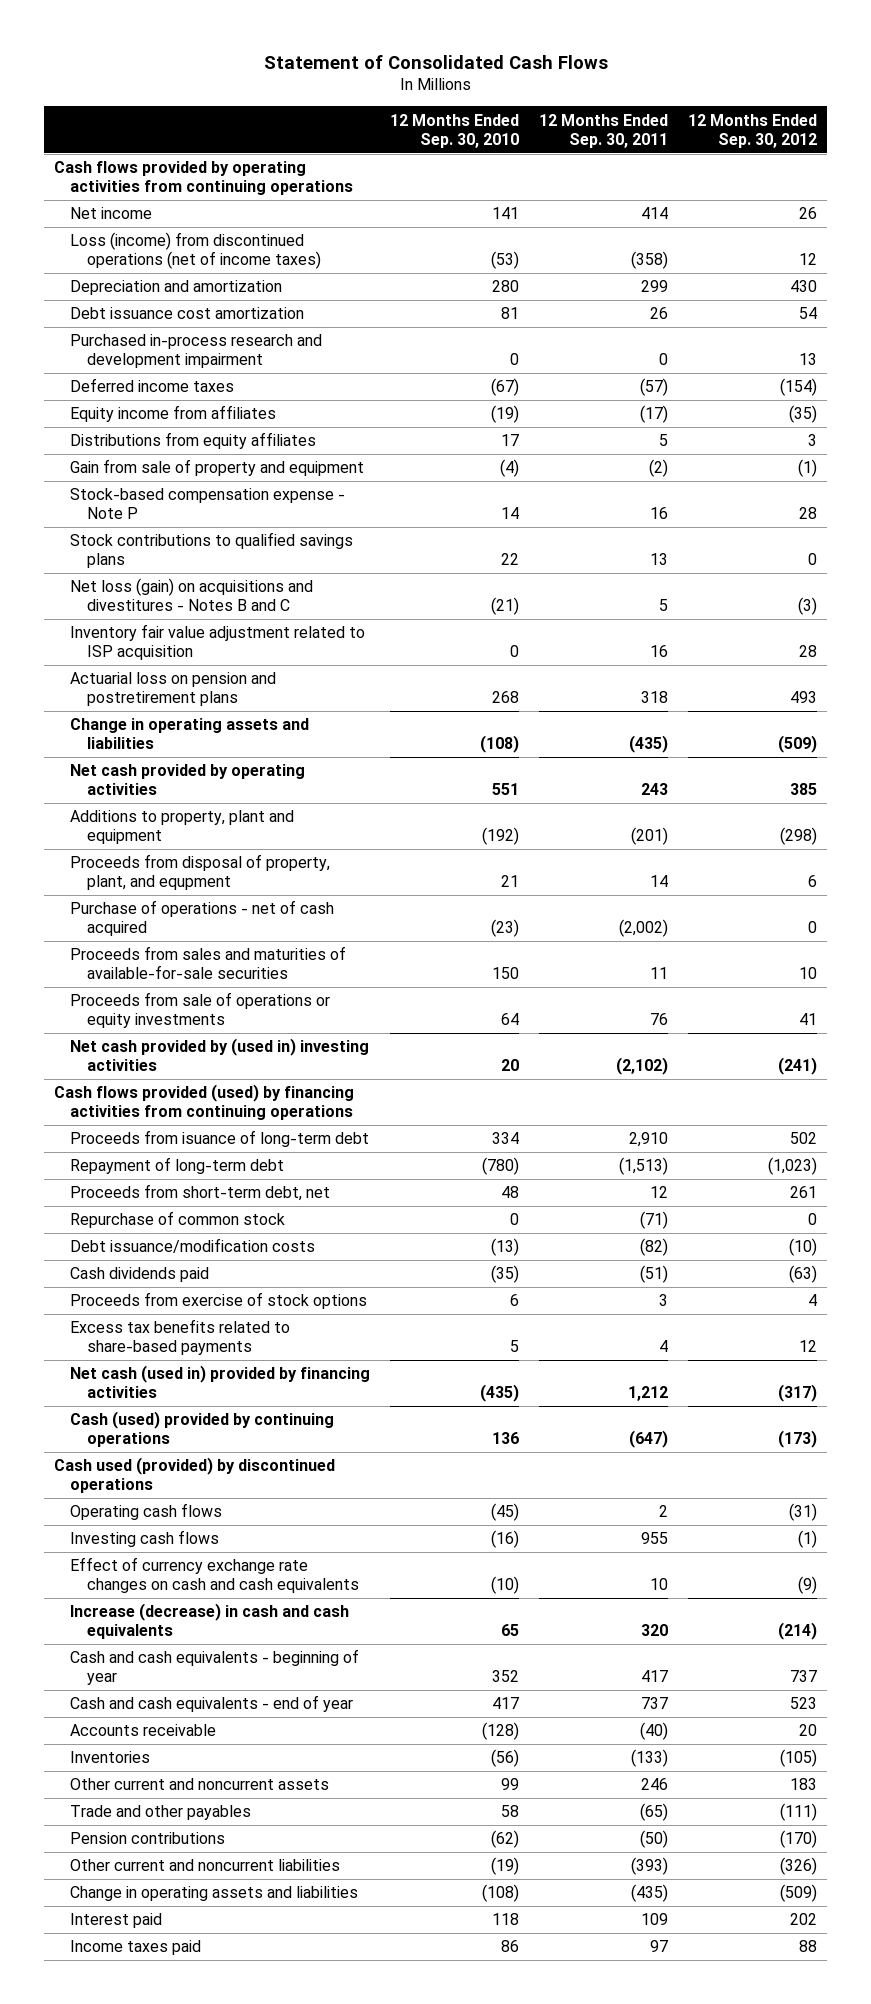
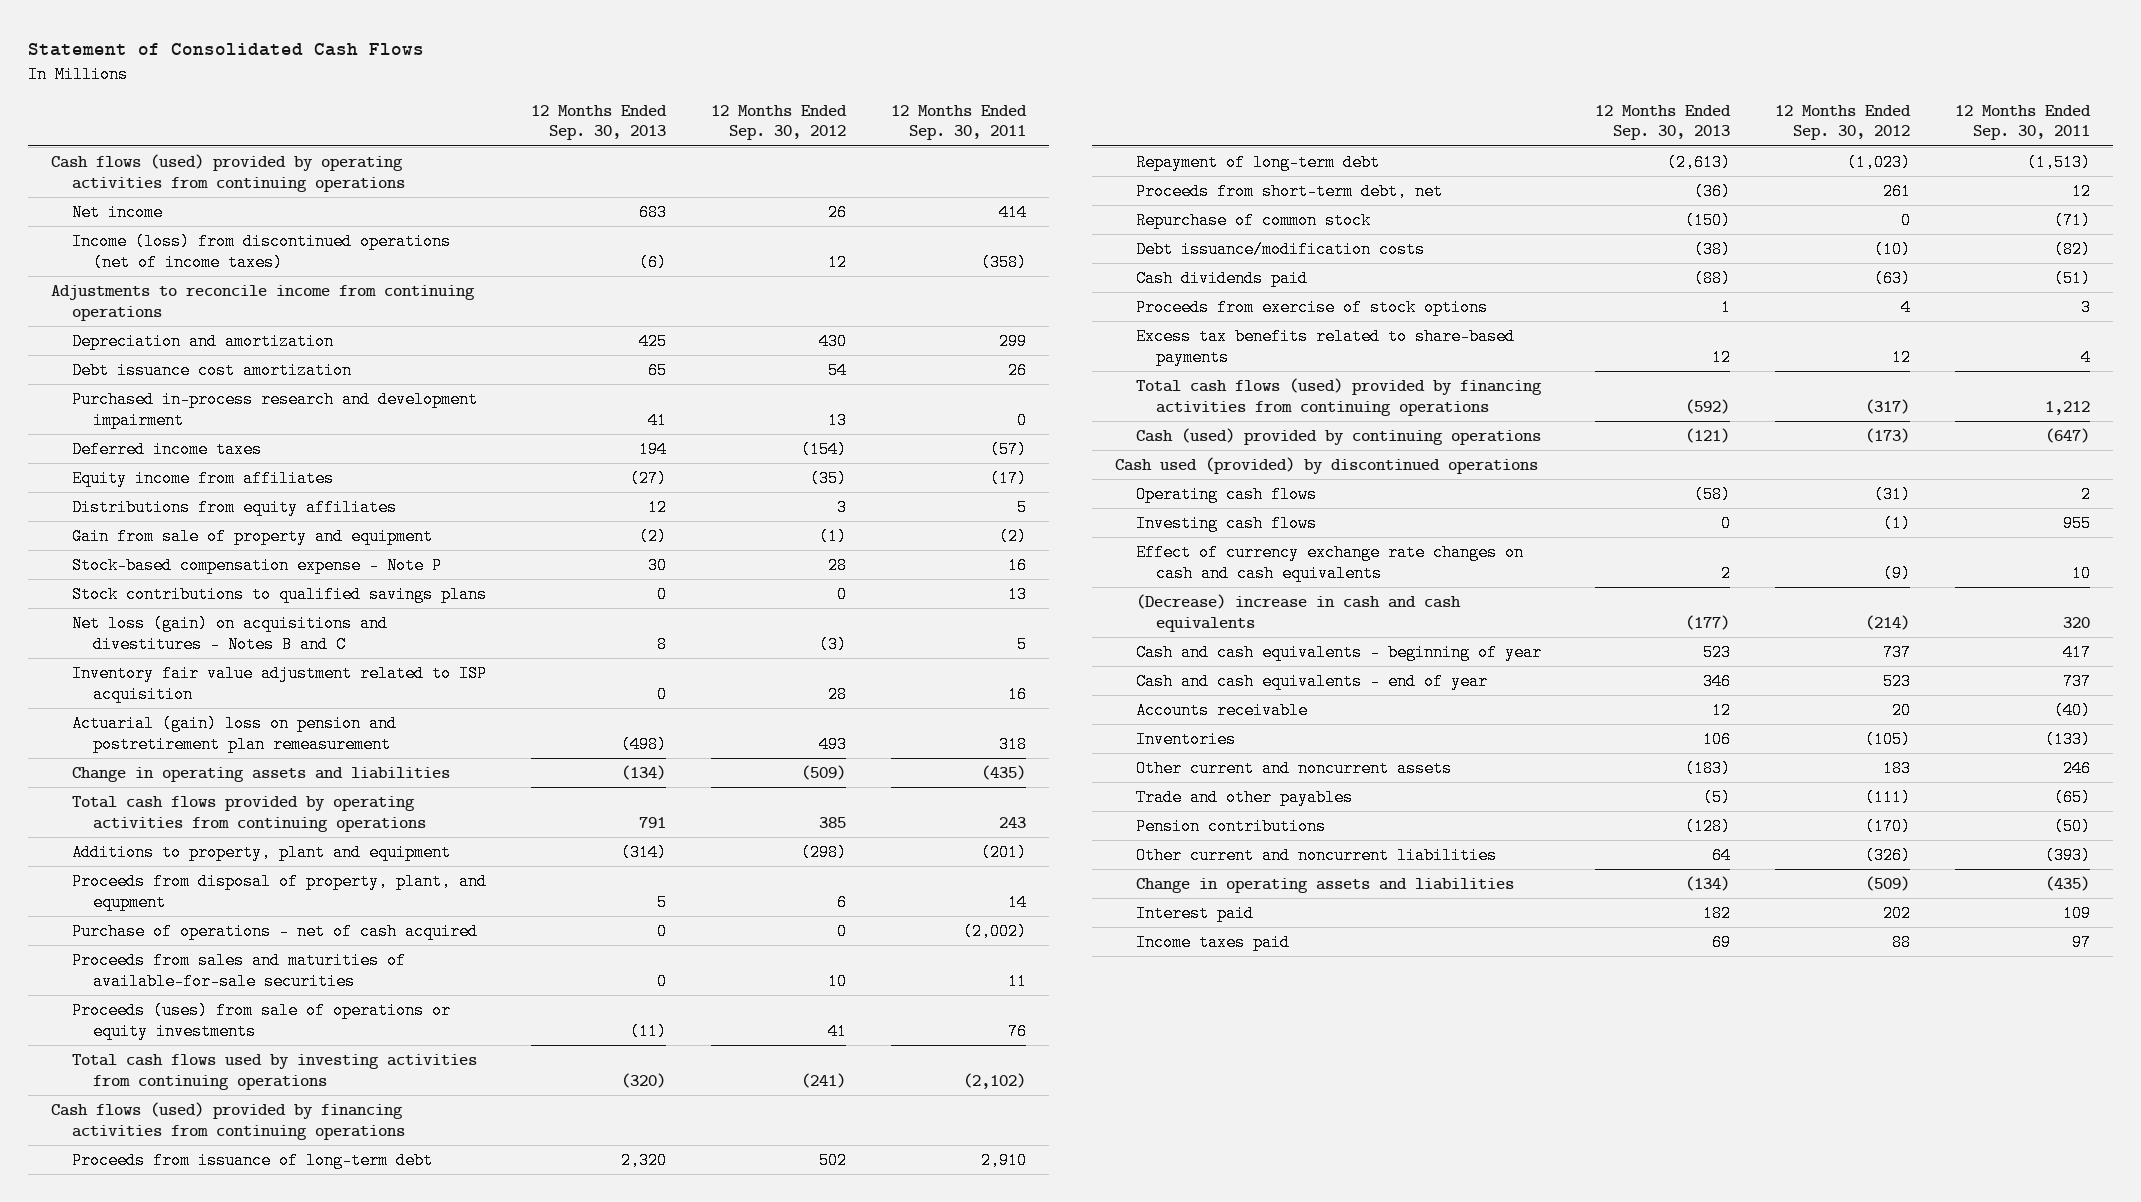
[390,113,520,148] 12 Months Ended Sep. 30, 2010 -> none
none -> [531,104,668,141] 12 Months Ended Sep. 30, 2013
[53,161,354,196] Cash flows provided by operating activities from continuing operations -> [51,153,405,192] Cash flows (used) provided by operating activities from continuing operations
[70,232,321,270] Loss (income) from discontinued operations (net of income taxes) -> [71,232,451,271] Income (loss) from discontinued operations (net of income taxes)
none -> [51,284,476,321] Adjustments to reconcile income from continuing operations
[70,672,277,707] Actuarial loss on pension and postretirement plans -> [71,714,397,753] Actuarial (gain) loss on pension and postretirement plan remeasurement
[70,764,306,796] Net cash provided by operating activities -> [71,795,426,832] Total cash flows provided by operating activities from continuing operations
[70,992,331,1029] Proceeds from sale of operations or equity investments -> [71,1001,451,1040] Proceeds (uses) from sale of operations or equity investments
[70,1038,370,1072] Net cash provided by (used in) investing activities -> [71,1053,477,1090] Total cash flows used by investing activities from continuing operations
[53,1084,354,1121] Cash flows provided (used) by financing activities from continuing operations -> [51,1101,405,1140] Cash flows (used) provided by financing activities from continuing operations
[70,1130,370,1148] Proceeds from isuance of long-term debt -> [71,1151,433,1169] Proceeds from issuance of long-term debt
[70,1365,371,1399] Net cash (used in) provided by financing activities -> [1135,377,1542,416] Total cash flows (used) provided by financing activities from continuing operations
[70,1603,350,1640] Increase (decrease) in cash and cash equivalents -> [1135,593,1461,632] (Decrease) increase in cash and cash equivalents

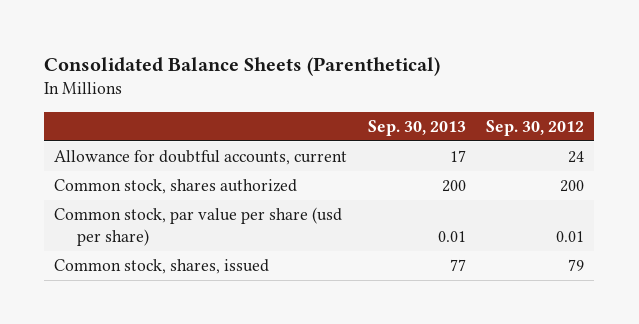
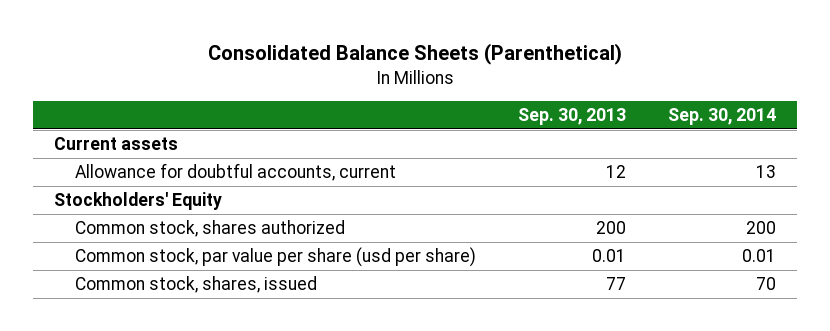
[486,119,585,136] Sep. 30, 2012 -> none
none -> [667,108,776,126] Sep. 30, 2014
none -> [54,137,179,151] Current assets
[449,150,466,163] 17 -> [605,165,626,179] 12
none -> [54,192,223,211] Stockholders' Equity

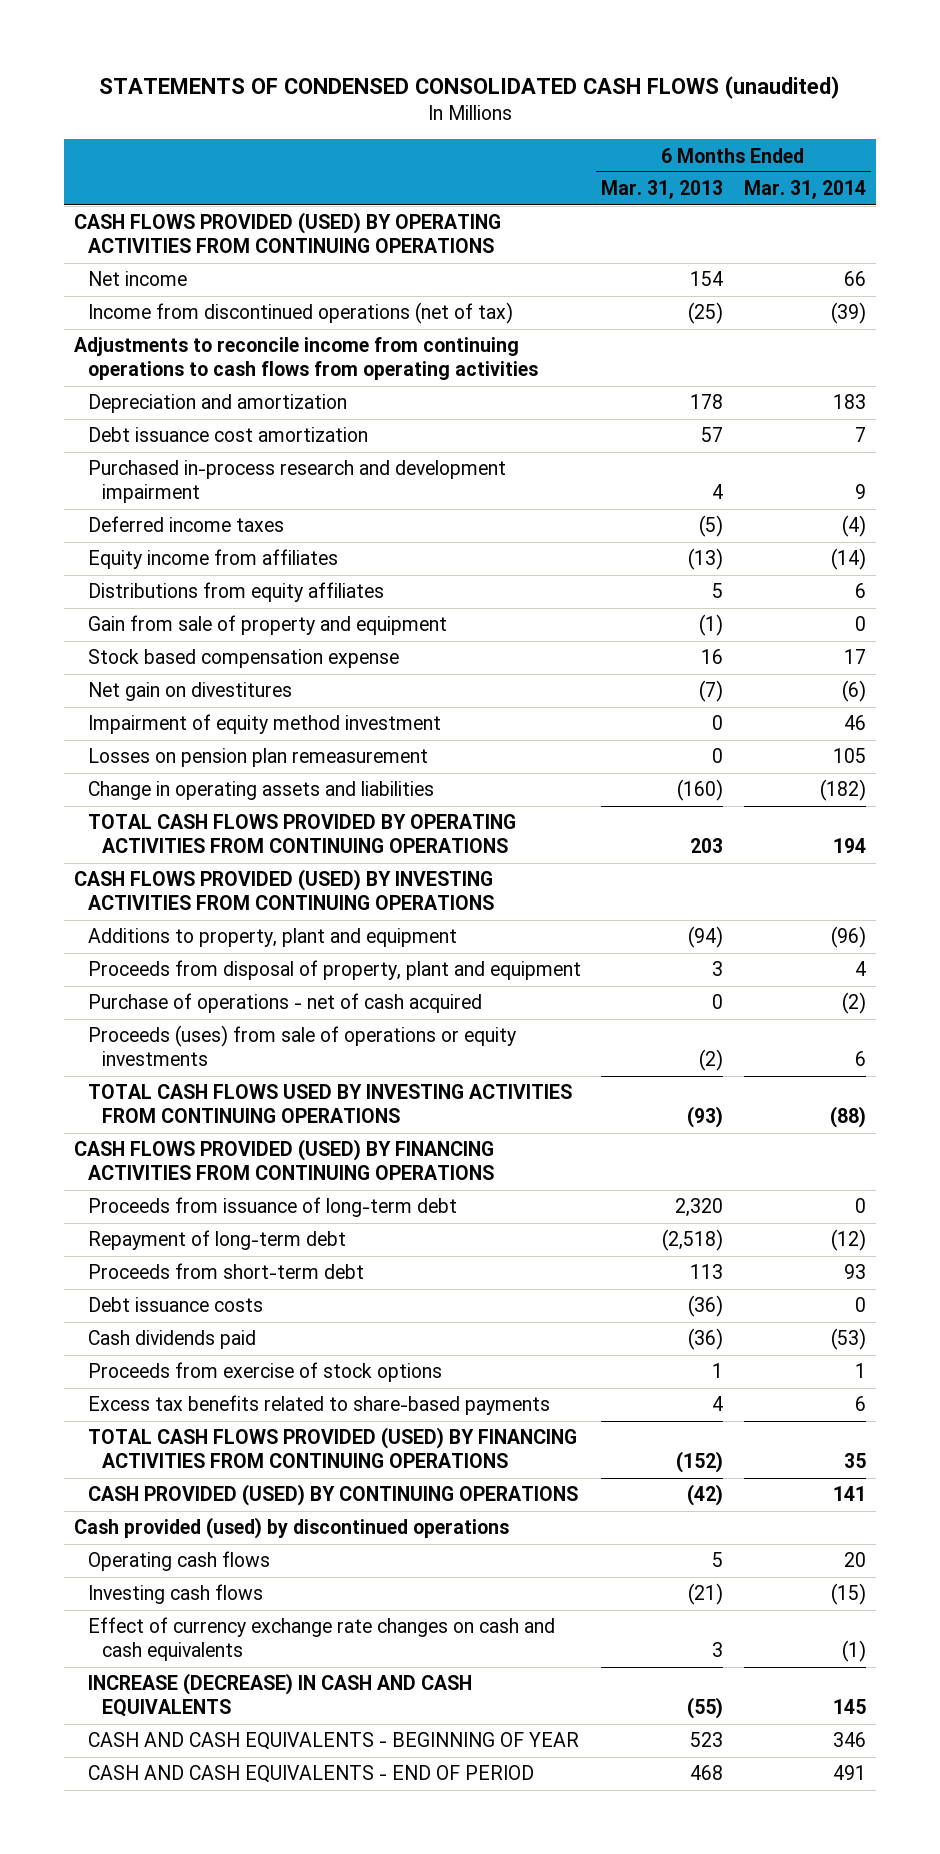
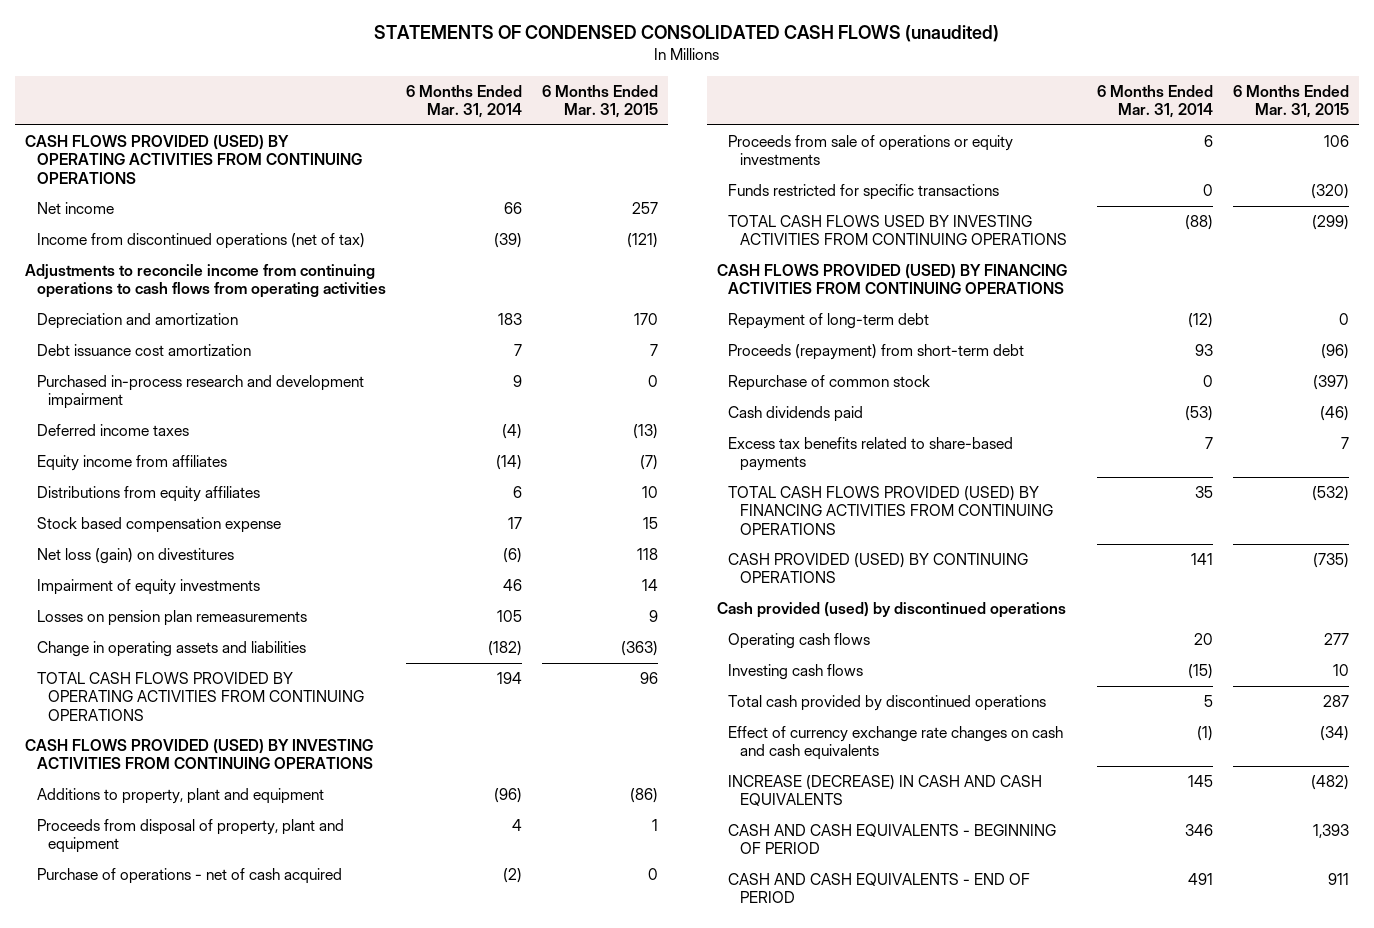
[601,180,724,200] Mar. 31, 2013 -> none
none -> [541,84,658,119] 6 Months Ended Mar. 31, 2015
[88,615,448,636] Gain from sale of property and equipment -> none
[88,682,293,702] Net gain on divestitures -> [36,547,234,564] Net loss (gain) on divestitures
[88,714,442,735] Impairment of equity method investment -> [36,578,260,595] Impairment of equity investments
[88,748,429,768] Losses on pension plan remeasurement -> [36,609,307,626] Losses on pension plan remeasurements
[88,1025,517,1067] Proceeds (uses) from sale of operations or equity investments -> [728,134,1014,166] Proceeds from sale of operations or equity investments
none -> [728,183,1000,200] Funds restricted for specific transactions
[88,1197,458,1218] Proceeds from issuance of long-term debt -> none
[88,1297,264,1313] Debt issuance costs -> none
[88,1263,365,1280] Proceeds from short-term debt -> [728,343,1025,360] Proceeds (repayment) from short-term debt
none -> [728,374,931,391] Repurchase of common stock
[88,1362,443,1383] Proceeds from exercise of stock options -> none
[854,1396,866,1412] 6 -> [1205,436,1214,449] 7
none -> [728,694,1047,711] Total cash provided by discontinued operations
[88,1732,580,1751] CASH AND CASH EQUIVALENTS - BEGINNING OF YEAR -> [728,823,1057,855] CASH AND CASH EQUIVALENTS - BEGINNING OF PERIOD

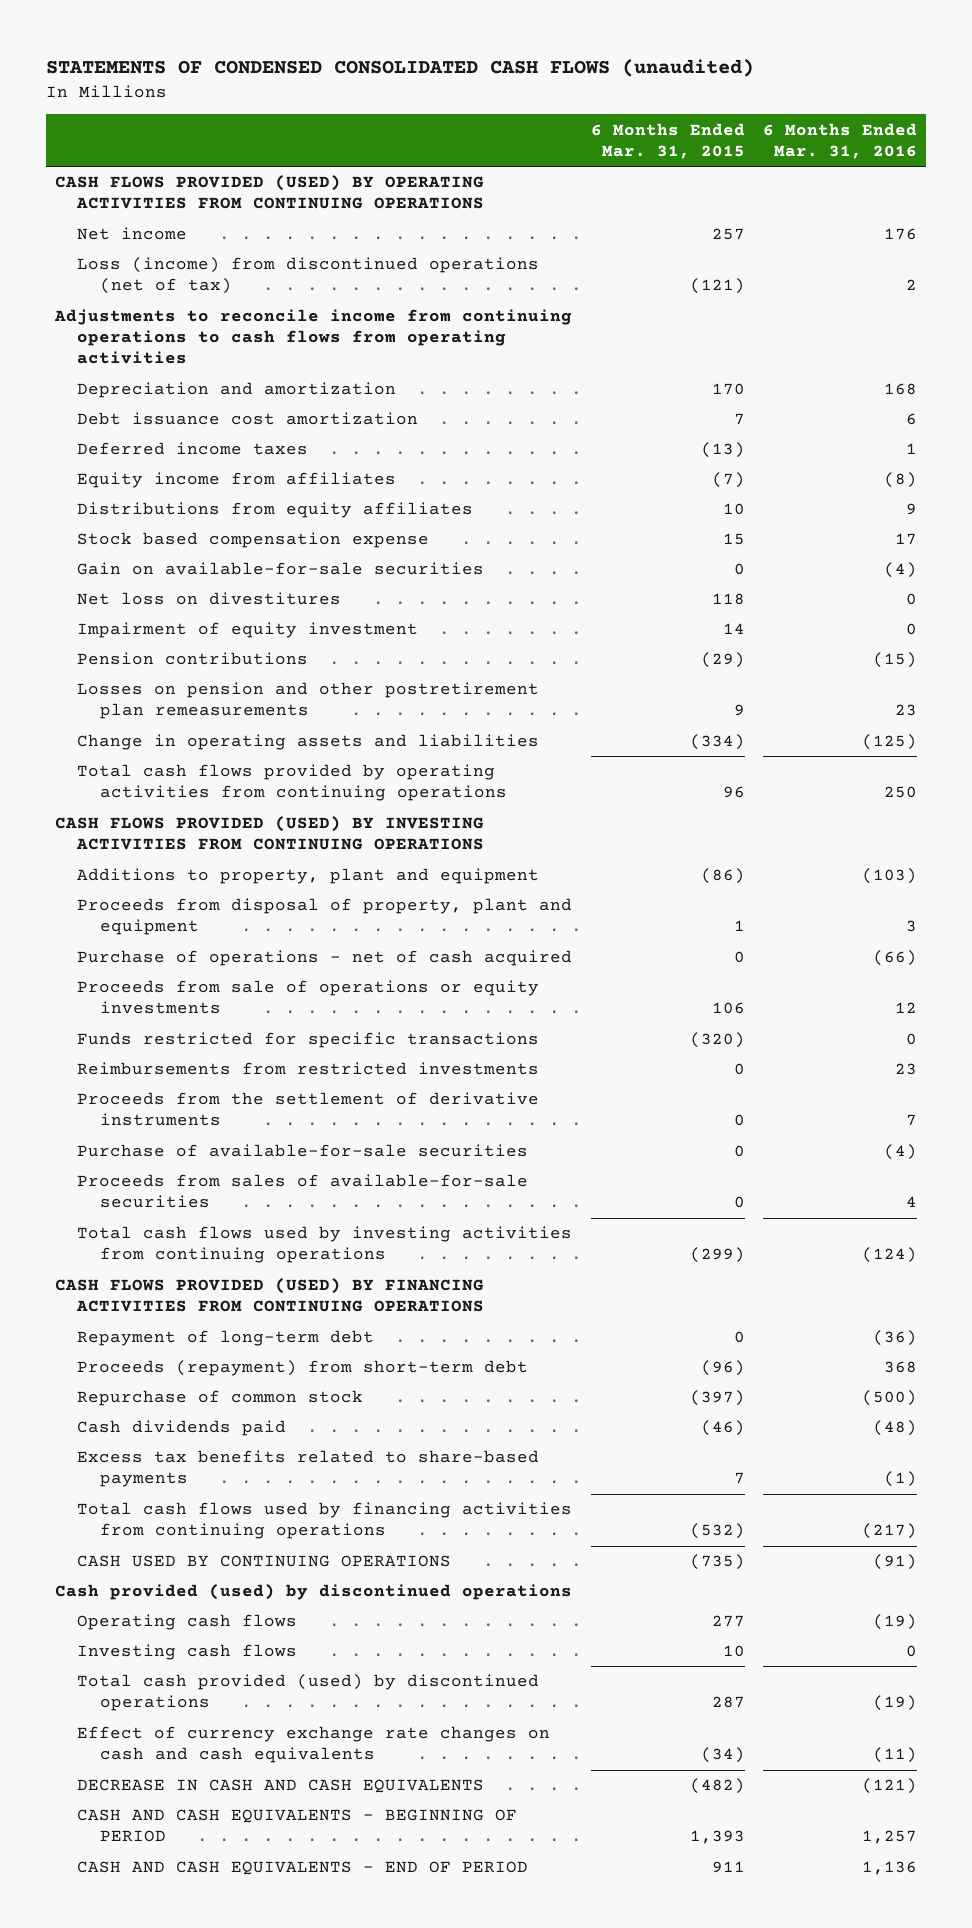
[405,84,522,119] 6 Months Ended Mar. 31, 2014 -> none
none -> [763,122,918,159] 6 Months Ended Mar. 31, 2016
[36,232,365,249] Income from discontinued operations (net of tax) -> [77,257,540,295] Loss (income) from discontinued operations (net of tax)
[36,374,364,410] Purchased in-process research and development impairment -> none
none -> [77,562,485,576] Gain on available-for-sale securities
[36,547,234,564] Net loss (gain) on divestitures -> [77,592,342,606] Net loss on divestitures
[36,578,260,595] Impairment of equity investments -> [77,622,419,639] Impairment of equity investment
none -> [77,652,309,666] Pension contributions
[36,609,307,626] Losses on pension plan remeasurements -> [77,682,540,720] Losses on pension and other postretirement plan remeasurements
[620,640,658,656] (363) -> [689,734,745,751] (334)
[36,671,365,721] TOTAL CASH FLOWS PROVIDED BY OPERATING ACTIVITIES FROM CONTINUING OPERATIONS -> [77,764,507,802] Total cash flows provided by operating activities from continuing operations
none -> [77,1062,540,1076] Reimbursements from restricted investments
none -> [77,1092,540,1127] Proceeds from the settlement of derivative instruments
none -> [77,1144,529,1158] Purchase of available-for-sale securities
none -> [77,1174,529,1209] Proceeds from sales of available-for-sale securities
[728,214,1067,246] TOTAL CASH FLOWS USED BY INVESTING ACTIVITIES FROM CONTINUING OPERATIONS -> [77,1226,573,1264] Total cash flows used by investing activities from continuing operations
[728,485,1053,535] TOTAL CASH FLOWS PROVIDED (USED) BY FINANCING ACTIVITIES FROM CONTINUING OPERATIONS -> [77,1502,573,1540] Total cash flows used by financing activities from continuing operations
[728,552,1029,584] CASH PROVIDED (USED) BY CONTINUING OPERATIONS -> [77,1555,452,1568] CASH USED BY CONTINUING OPERATIONS
[728,694,1047,711] Total cash provided by discontinued operations -> [77,1674,540,1712] Total cash provided (used) by discontinued operations
[728,774,1043,807] INCREASE (DECREASE) IN CASH AND CASH EQUIVALENTS -> [77,1779,485,1794] DECREASE IN CASH AND CASH EQUIVALENTS

